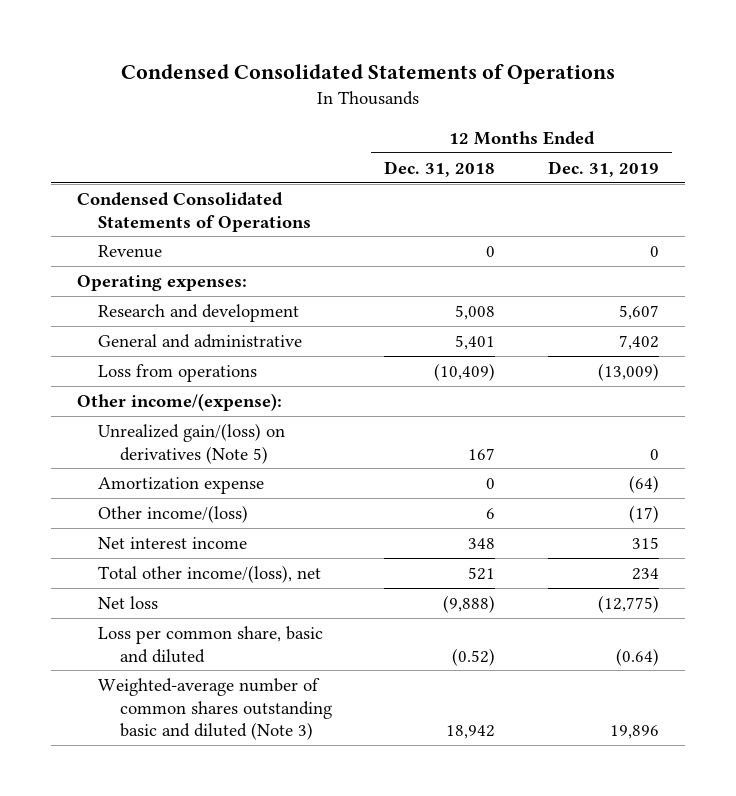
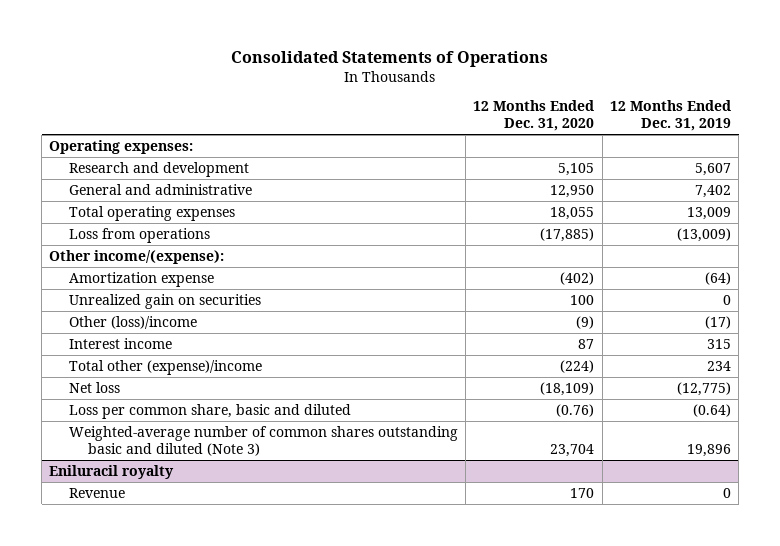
[120,64,615,85] Condensed Consolidated Statements of Operations -> [231,51,549,68] Consolidated Statements of Operations
[384,160,496,177] Dec. 31, 2018 -> none
none -> [473,100,595,132] 12 Months Ended Dec. 31, 2020
[77,191,312,232] Condensed Consolidated Statements of Operations -> none
[98,244,163,258] Revenue -> none
none -> [68,205,235,221] Total operating expenses
[98,422,286,464] Unrealized gain/(loss) on derivatives (Note 5) -> none
none -> [68,293,261,309] Unrealized gain on securities
[98,504,249,523] Other income/(loss) -> [68,315,197,329] Other (loss)/income
[98,536,248,549] Net interest income -> [68,337,172,349] Interest income
[98,564,322,583] Total other income/(loss), net -> [68,359,262,375] Total other (expense)/income
none -> [49,464,175,479] Eniluracil royalty
none -> [68,487,125,498] Revenue

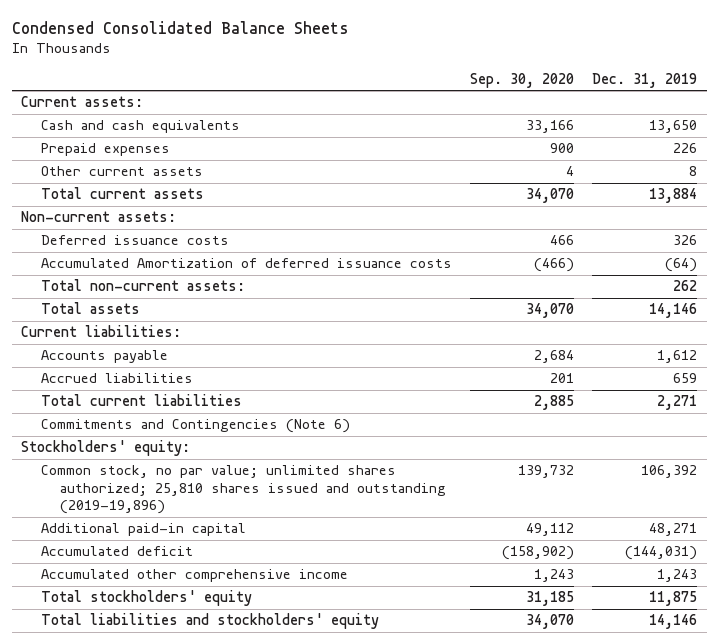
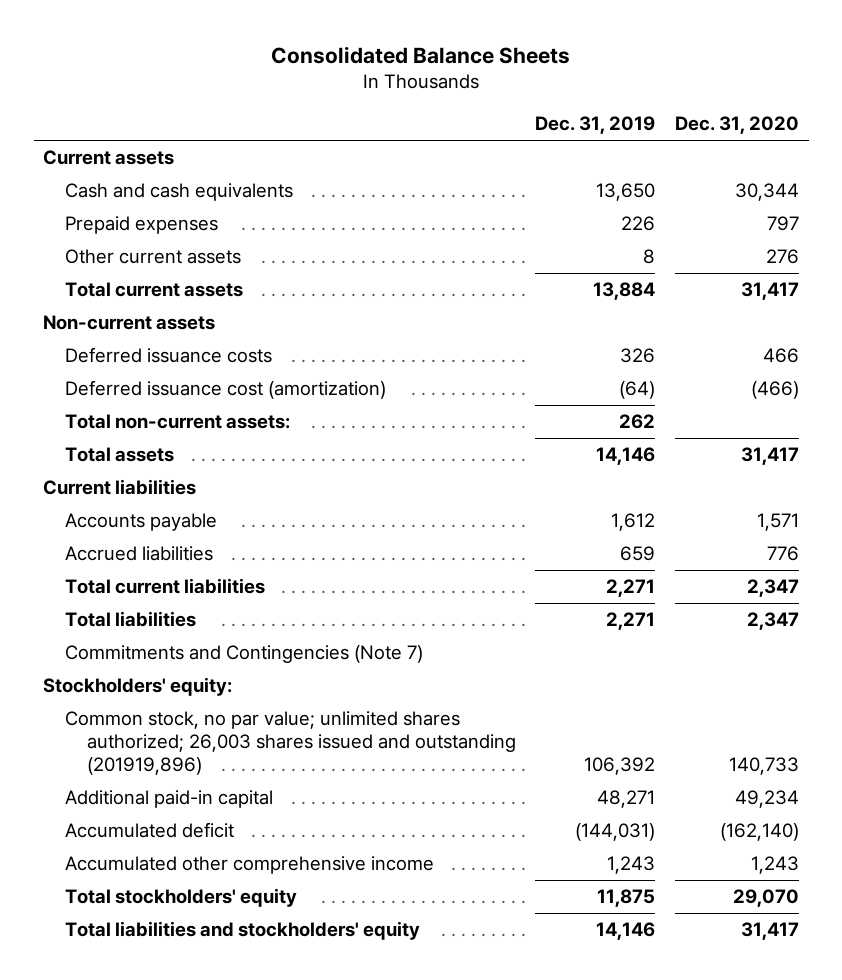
[11,21,349,35] Condensed Consolidated Balance Sheets -> [271,45,571,64] Consolidated Balance Sheets
[470,72,575,88] Sep. 30, 2020 -> none
none -> [674,116,799,135] Dec. 31, 2020
[21,96,144,108] Current assets: -> [43,150,175,166] Current assets
[21,211,177,223] Non-current assets: -> [43,315,216,331] Non-current assets
[40,258,452,269] Accumulated Amortization of deferred issuance costs -> [65,380,387,400] Deferred issuance cost (amortization)
[21,325,182,338] Current liabilities: -> [43,479,197,496] Current liabilities
none -> [65,611,197,628] Total liabilities
[40,419,350,434] Commitments and Contingencies (Note 6) -> [65,645,424,664] Commitments and Contingencies (Note 7)
[40,465,447,515] Common stock, no par value; unlimited shares authorized; 25,810 shares issued and outstanding (2019-19,896) -> [65,711,516,776] Common stock, no par value; unlimited shares authorized; 26,003 shares issued and outstanding (201919,896)

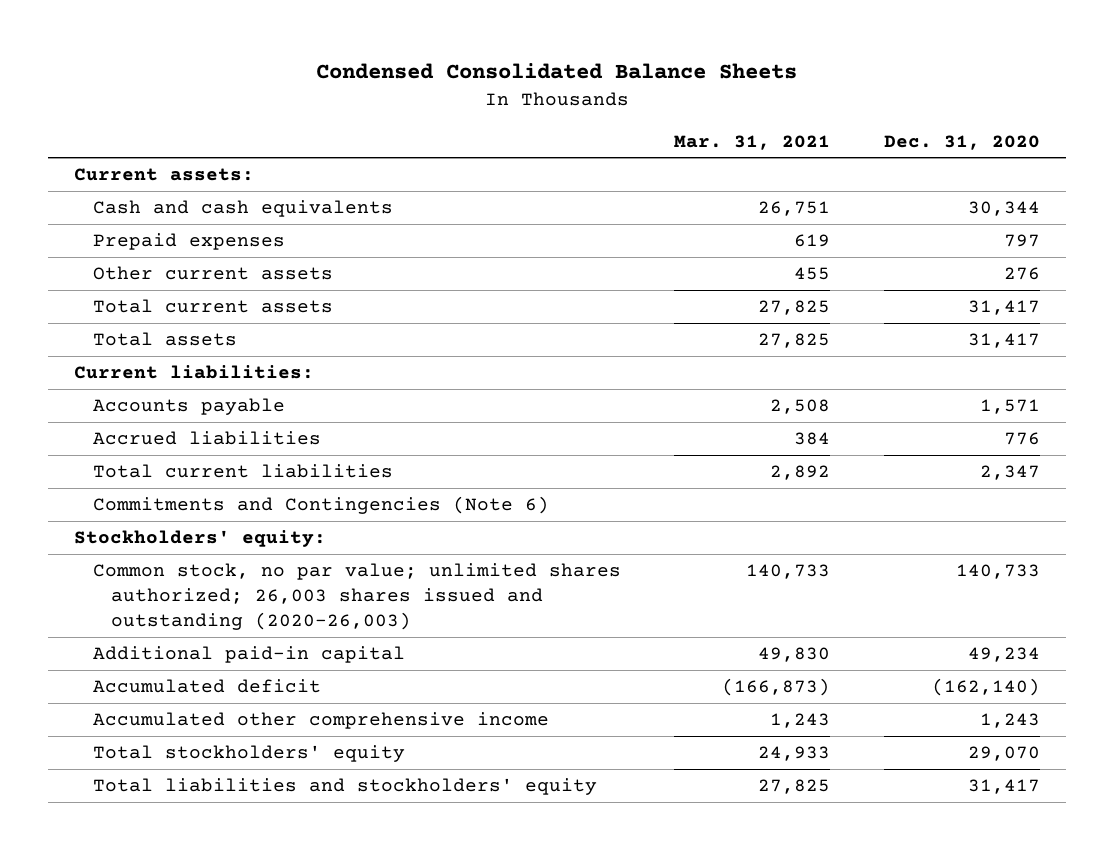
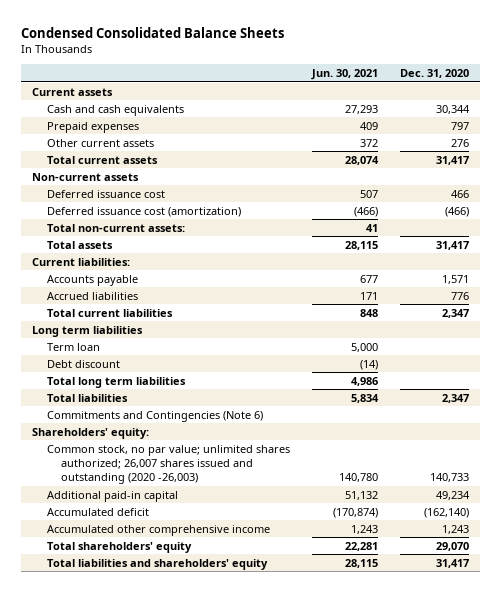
[674,134,831,150] Mar. 31, 2021 -> none
none -> [310,69,378,81] Jun. 30, 2021
[74,168,255,182] Current assets: -> [32,87,114,96] Current assets
none -> [32,172,140,181] Non-current assets
none -> [46,189,165,198] Deferred issuance cost
none -> [46,206,241,217] Deferred issuance cost (amortization)
none -> [46,223,185,232] Total non-current assets:
none -> [32,325,144,337] Long term liabilities
none -> [46,342,100,351] Term loan
none -> [46,359,120,368] Debt discount
none -> [46,376,186,388] Total long term liabilities
none -> [46,393,128,402] Total liabilities
[74,530,327,548] Stockholders' equity: -> [32,427,150,439] Shareholders' equity:
[92,563,621,631] Common stock, no par value; unlimited shares authorized; 26,003 shares issued and outstanding (2020-26,003) -> [46,444,290,485] Common stock, no par value; unlimited shares authorized; 26,007 shares issued and outstanding (2020 -26,003)
[92,745,405,763] Total stockholders' equity -> [46,541,192,553] Total shareholders' equity
[92,778,597,796] Total liabilities and stockholders' equity -> [46,558,268,570] Total liabilities and shareholders' equity

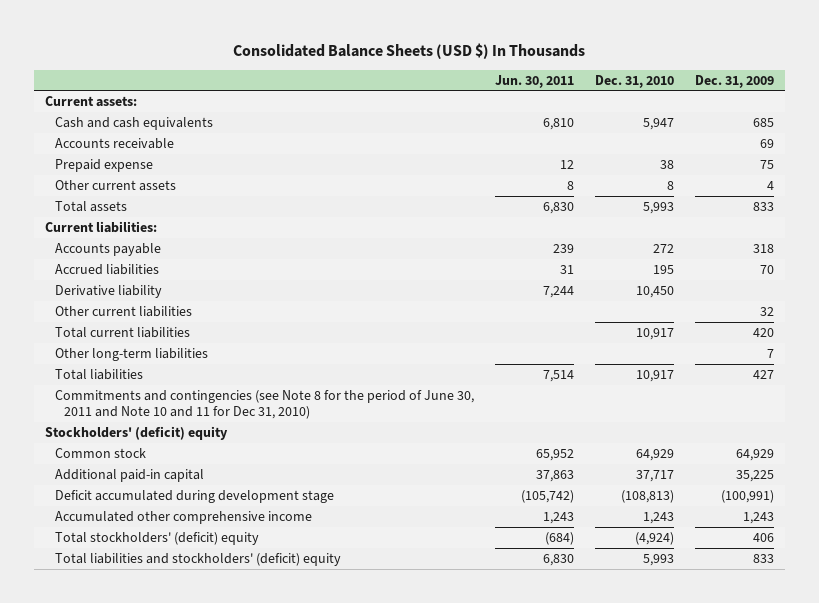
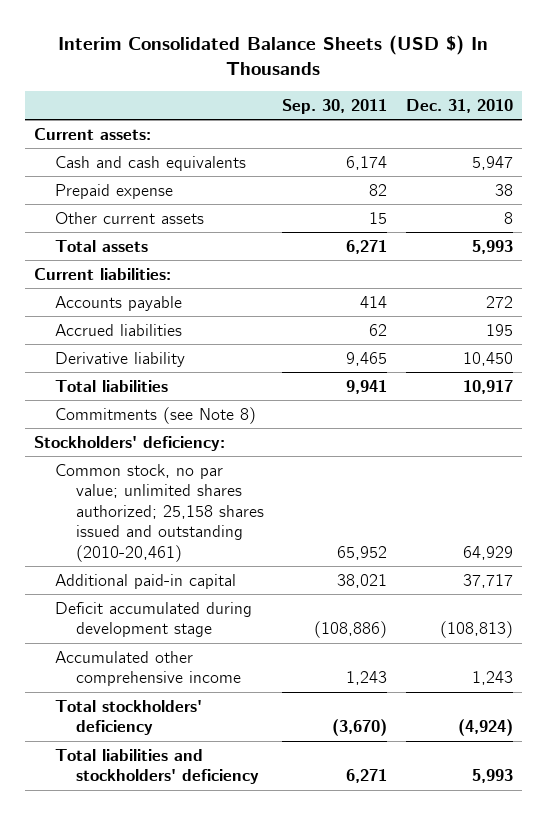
[233,42,586,59] Consolidated Balance Sheets (USD $) In Thousands -> [58,34,489,76] Interim Consolidated Balance Sheets (USD $) In Thousands
[494,74,574,88] Jun. 30, 2011 -> none
[695,74,775,88] Dec. 31, 2009 -> none
none -> [282,98,388,114] Sep. 30, 2011
[54,137,174,149] Accounts receivable -> none
[54,305,192,317] Other current liabilities -> none
[54,326,190,338] Total current liabilities -> none
[54,347,208,361] Other long-term liabilities -> none
[54,389,474,420] Commitments and contingencies (see Note 8 for the period of June 30, 2011 and Note 10 and 11 for Dec 31, 2010) -> [54,406,256,424] Commitments (see Note 8)
[44,425,228,440] Stockholders' (deficit) equity -> [33,435,225,451] Stockholders' deficiency:
[54,447,146,458] Common stock -> [54,463,265,562] Common stock, no par value; unlimited shares authorized; 25,158 shares issued and outstanding (2010-20,461)
[54,531,259,545] Total stockholders' (deficit) equity -> [54,699,202,736] Total stockholders' deficiency
[54,552,341,566] Total liabilities and stockholders' (deficit) equity -> [54,748,260,785] Total liabilities and stockholders' deficiency

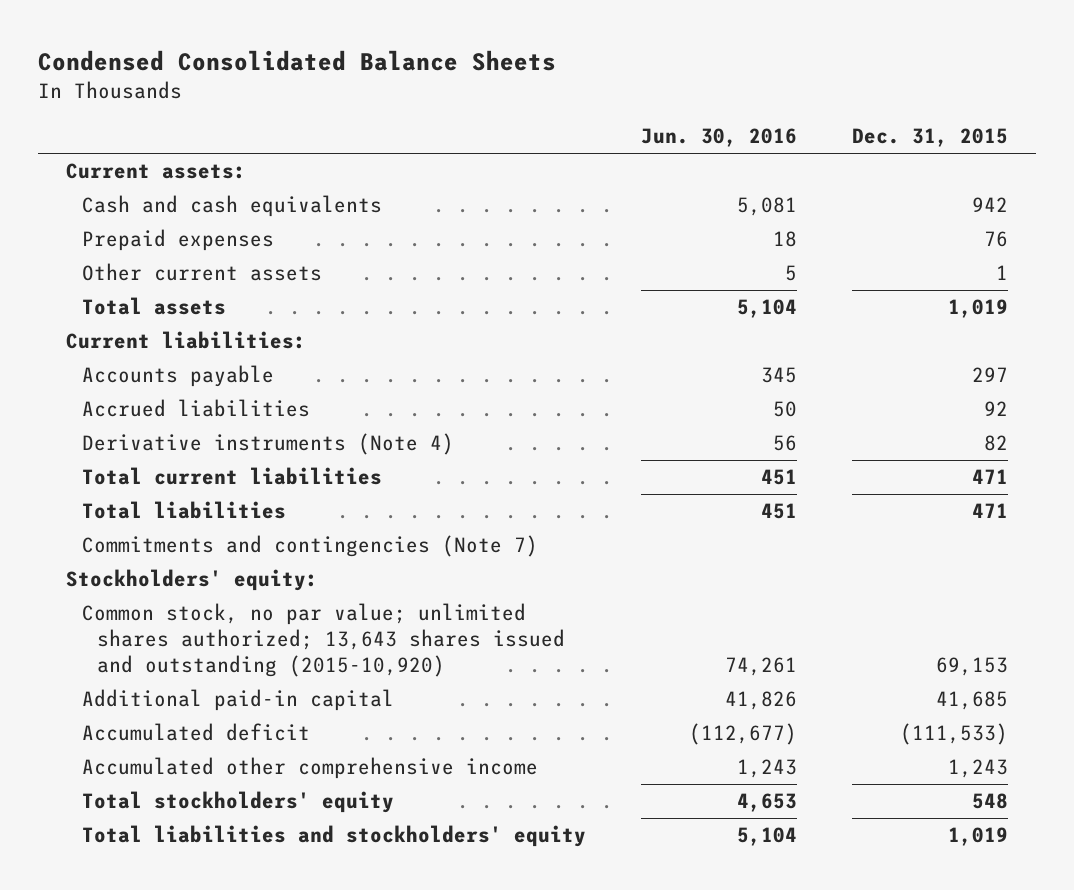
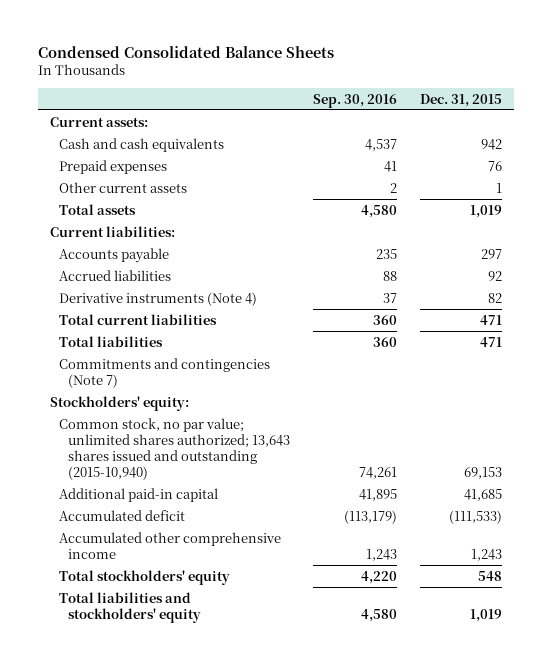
[640,128,797,148] Jun. 30, 2016 -> none
none -> [312,93,397,108] Sep. 30, 2016
[81,603,566,677] Common stock, no par value; unlimited shares authorized; 13,643 shares issued and outstanding (2015-10,920) -> [58,417,290,481] Common stock, no par value; unlimited shares authorized; 13,643 shares issued and outstanding (2015-10,940)

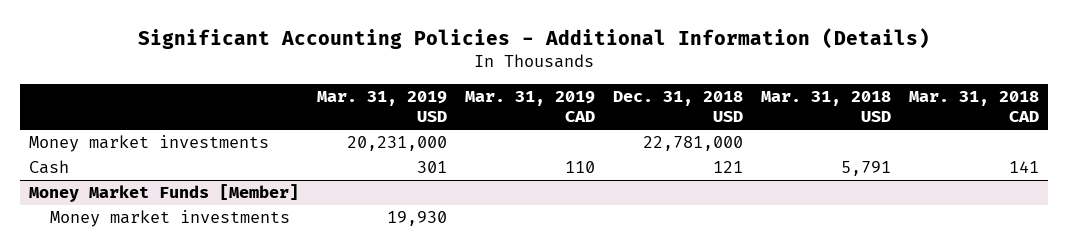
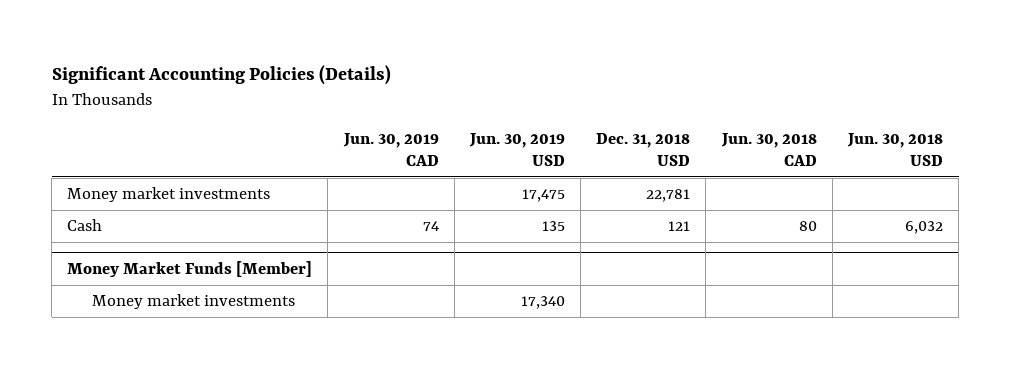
[137,28,930,50] Significant Accounting Policies - Additional Information (Details) -> [51,64,391,85] Significant Accounting Policies (Details)
[316,90,447,123] Mar. 31, 2019 USD -> none
[464,90,595,123] Mar. 31, 2019 CAD -> none
[760,90,891,123] Mar. 31, 2018 USD -> none
[908,90,1039,123] Mar. 31, 2018 CAD -> none
none -> [342,133,439,166] Jun. 30, 2019 CAD
none -> [468,133,565,166] Jun. 30, 2019 USD
none -> [720,133,817,166] Jun. 30, 2018 CAD
none -> [846,133,943,166] Jun. 30, 2018 USD
[642,136,743,152] 22,781,000 -> [646,189,691,203] 22,781

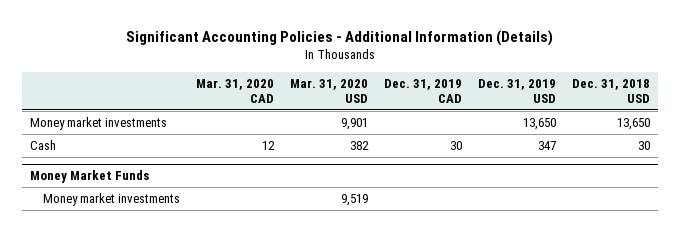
[51,64,391,85] Significant Accounting Policies (Details) -> [125,30,553,47] Significant Accounting Policies - Additional Information (Details)
[342,133,439,166] Jun. 30, 2019 CAD -> none
[468,133,565,166] Jun. 30, 2019 USD -> none
[720,133,817,166] Jun. 30, 2018 CAD -> none
[846,133,943,166] Jun. 30, 2018 USD -> none
none -> [195,79,274,104] Mar. 31, 2020 CAD
none -> [289,79,368,104] Mar. 31, 2020 USD
none -> [383,79,462,104] Dec. 31, 2019 CAD
none -> [477,79,556,104] Dec. 31, 2019 USD
[646,189,691,203] 22,781 -> [616,117,650,130] 13,650
[668,221,691,232] 121 -> [637,140,650,150] 30
[67,261,313,278] Money Market Funds [Member] -> [30,170,150,184] Money Market Funds

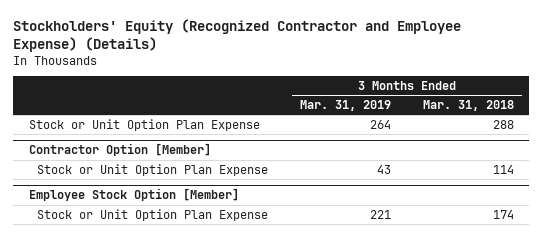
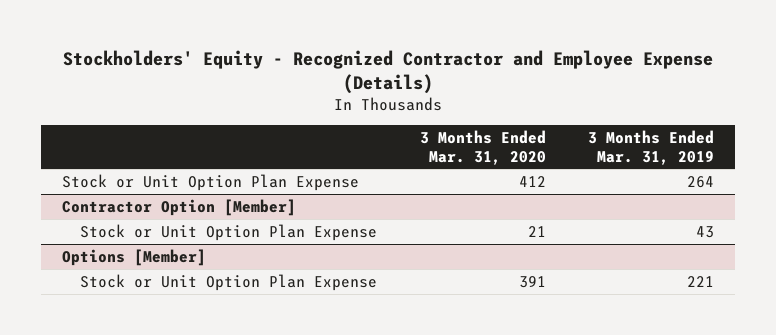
[12,18,461,52] Stockholders' Equity (Recognized Contractor and Employee Expense) (Details) -> [62,49,713,94] Stockholders' Equity - Recognized Contractor and Employee Expense (Details)
[422,99,514,111] Mar. 31, 2018 -> none
none -> [419,129,546,165] 3 Months Ended Mar. 31, 2020
[28,188,239,202] Employee Stock Option [Member] -> [61,248,206,266] Options [Member]

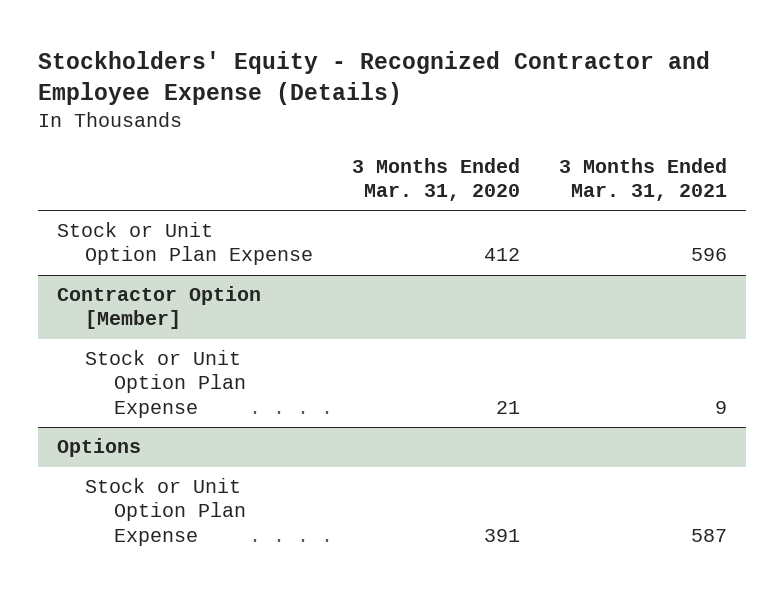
[587,129,714,165] 3 Months Ended Mar. 31, 2019 -> none
none -> [558,157,727,202] 3 Months Ended Mar. 31, 2021
[61,248,206,266] Options [Member] -> [56,438,141,458] Options

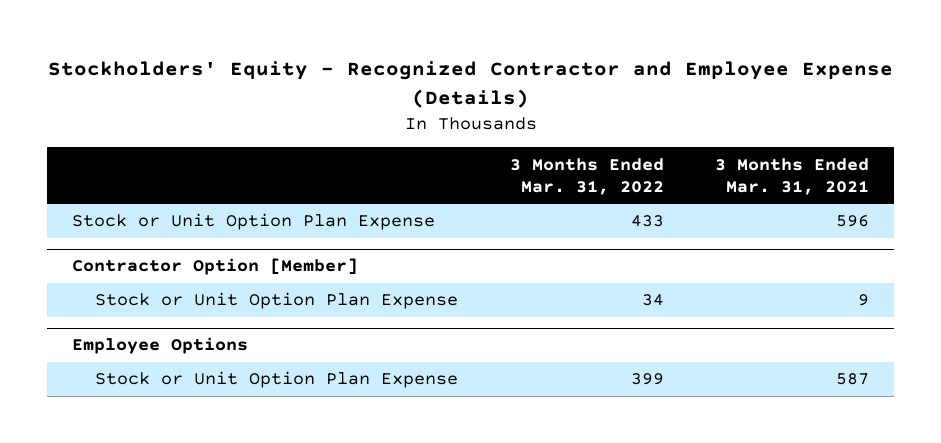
[351,157,520,202] 3 Months Ended Mar. 31, 2020 -> none
none -> [509,157,664,195] 3 Months Ended Mar. 31, 2022
[56,438,141,458] Options -> [72,337,249,355] Employee Options

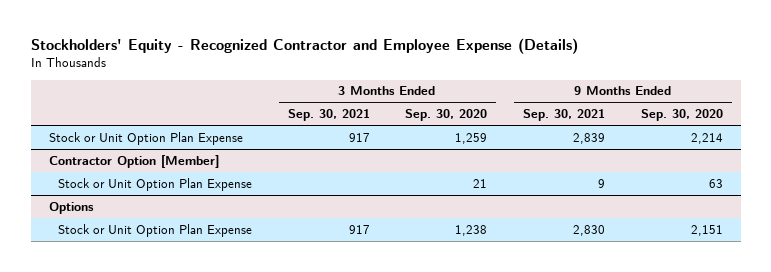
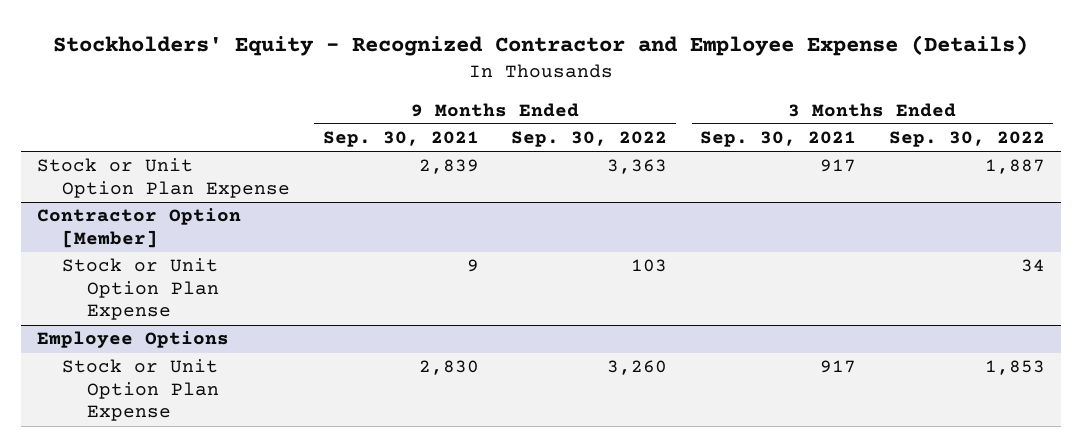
[405,109,488,122] Sep. 30, 2020 -> none
[640,109,723,122] Sep. 30, 2020 -> none
none -> [511,131,668,148] Sep. 30, 2022
none -> [888,131,1045,148] Sep. 30, 2022
[48,201,94,214] Options -> [37,331,230,349] Employee Options

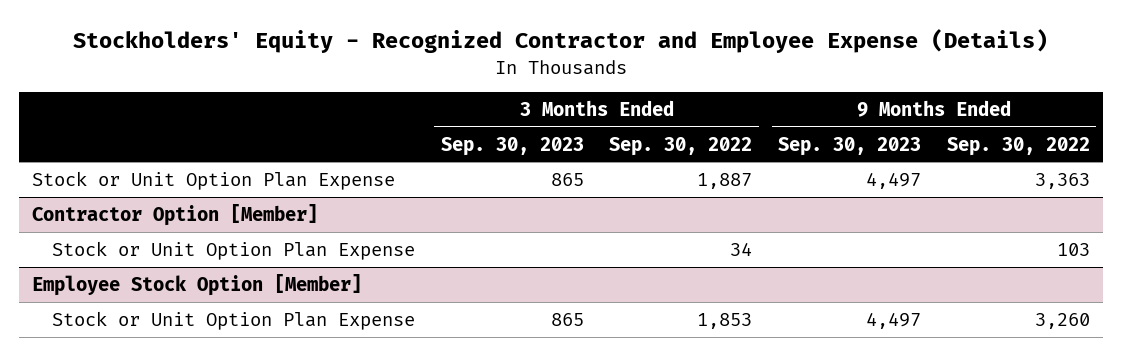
[322,131,479,148] Sep. 30, 2021 -> none
[700,131,857,148] Sep. 30, 2021 -> none
none -> [440,136,584,156] Sep. 30, 2023
none -> [778,136,922,156] Sep. 30, 2023
[37,331,230,349] Employee Options -> [32,273,363,296] Employee Stock Option [Member]

